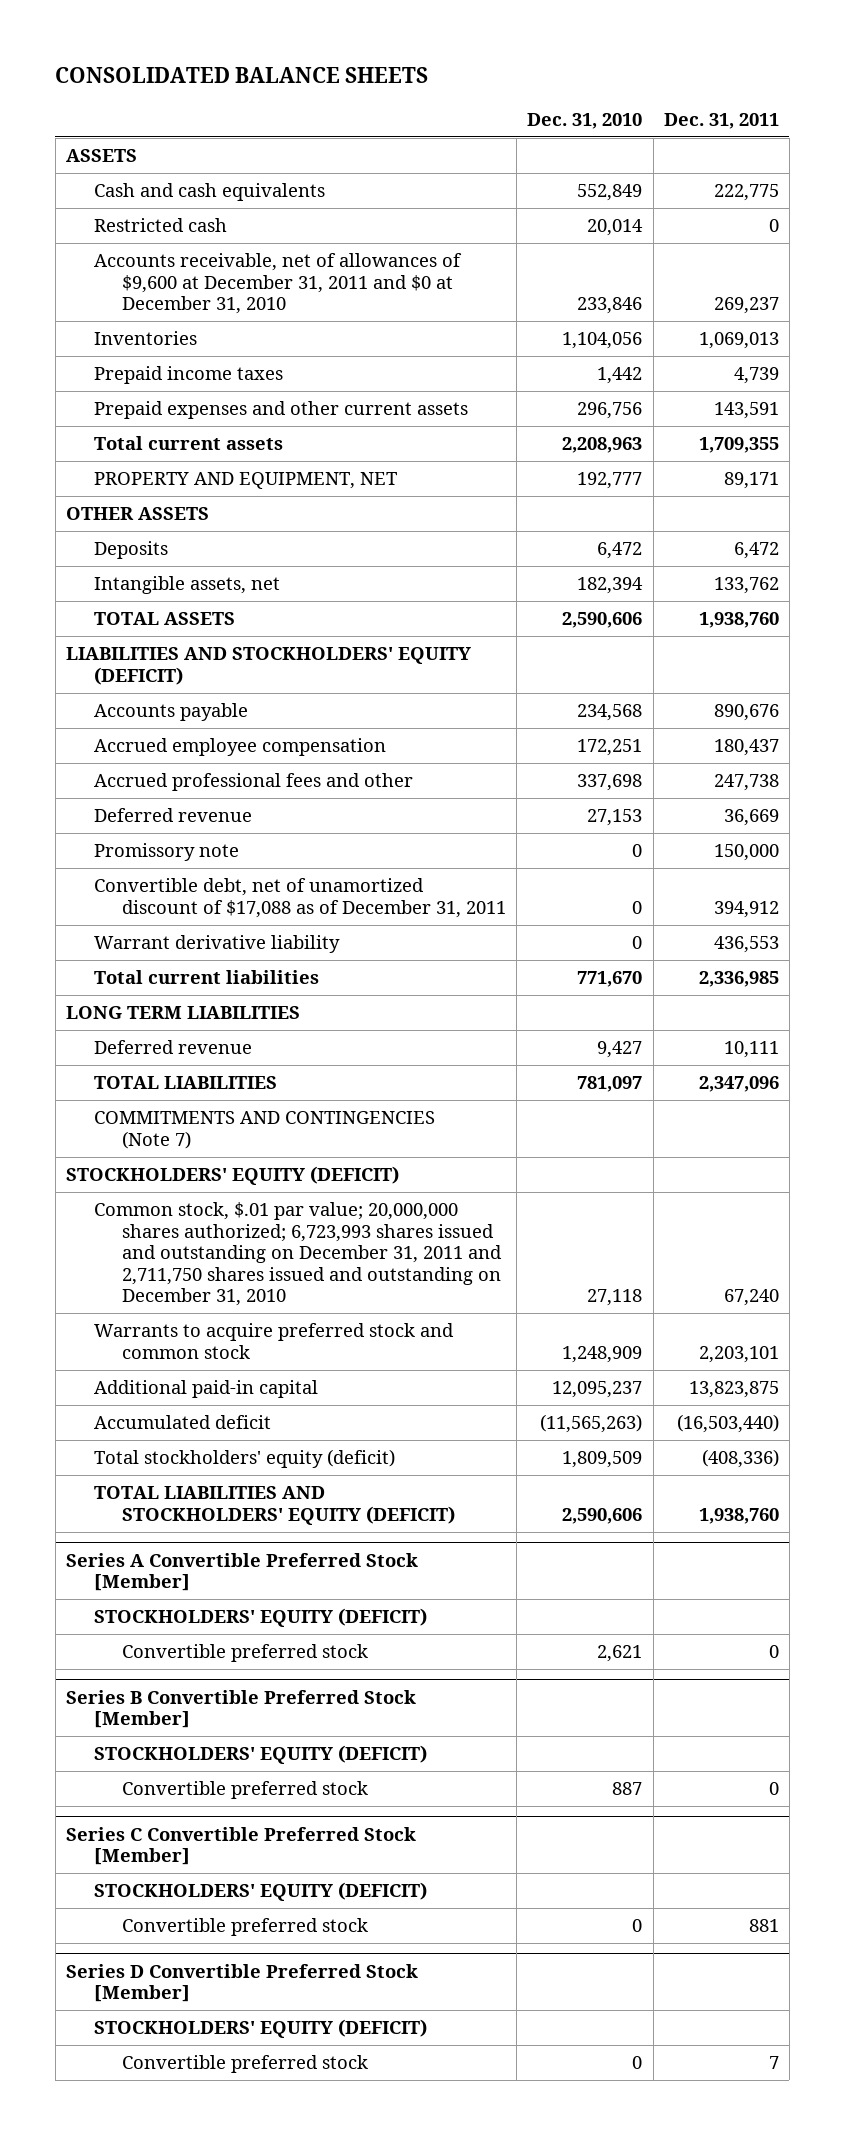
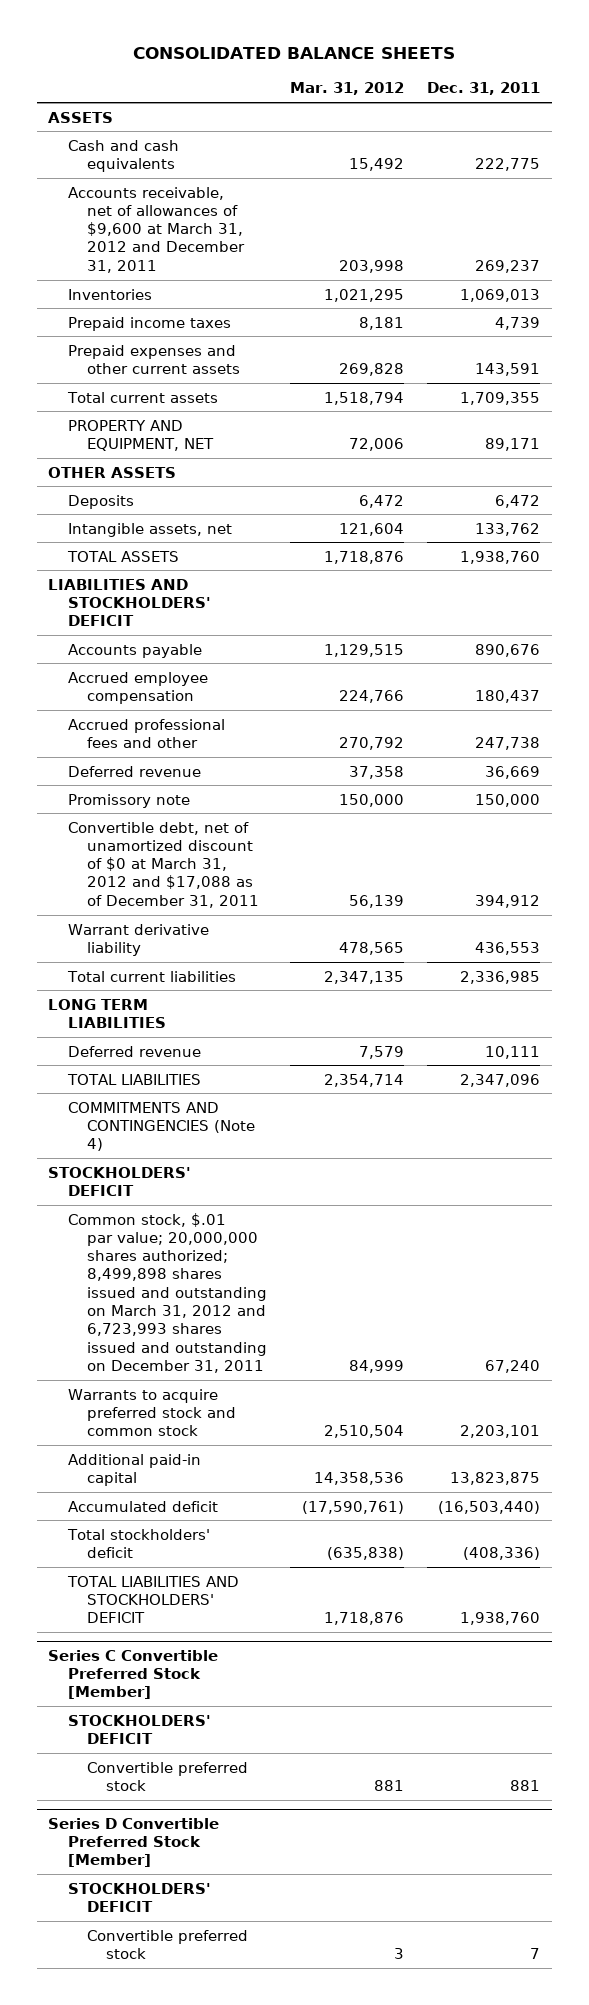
[527,112,643,129] Dec. 31, 2010 -> none
none -> [290,82,405,96] Mar. 31, 2012
[93,218,227,233] Restricted cash -> none
[93,253,462,315] Accounts receivable, net of allowances of $9,600 at December 31, 2011 and $0 at December 31, 2010 -> [67,186,245,273] Accounts receivable, net of allowances of $9,600 at March 31, 2012 and December 31, 2011
[65,647,471,685] LIABILITIES AND STOCKHOLDERS' EQUITY (DEFICIT) -> [48,578,211,627] LIABILITIES AND STOCKHOLDERS' DEFICIT
[93,878,507,918] Convertible debt, net of unamortized discount of $17,088 as of December 31, 2011 -> [67,821,259,908] Convertible debt, net of unamortized discount of $0 at March 31, 2012 and $17,088 as of December 31, 2011
[93,1111,435,1149] COMMITMENTS AND CONTINGENCIES (Note 7) -> [67,1101,255,1152] COMMITMENTS AND CONTINGENCIES (Note 4)
[65,1166,399,1186] STOCKHOLDERS' EQUITY (DEFICIT) -> [48,1166,192,1196] STOCKHOLDERS' DEFICIT
[93,1202,503,1307] Common stock, $.01 par value; 20,000,000 shares authorized; 6,723,993 shares issued and outstanding on December 31, 2011 and 2,711,750 shares issued and outstanding on December 31, 2010 -> [67,1212,267,1373] Common stock, $.01 par value; 20,000,000 shares authorized; 8,499,898 shares issued and outstanding on March 31, 2012 and 6,723,993 shares issued and outstanding on December 31, 2011
[65,1552,418,1592] Series A Convertible Preferred Stock [Member] -> none
[93,1608,427,1628] STOCKHOLDERS' EQUITY (DEFICIT) -> none
[122,1644,369,1663] Convertible preferred stock -> none
[65,1689,416,1729] Series B Convertible Preferred Stock [Member] -> none
[93,1745,427,1765] STOCKHOLDERS' EQUITY (DEFICIT) -> none
[122,1781,369,1800] Convertible preferred stock -> none
[93,1449,395,1469] Total stockholders' equity (deficit) -> [66,1528,210,1558] Total stockholders' deficit
[93,1486,456,1525] TOTAL LIABILITIES AND STOCKHOLDERS' EQUITY (DEFICIT) -> [66,1575,239,1624] TOTAL LIABILITIES AND STOCKHOLDERS' DEFICIT
[93,1882,427,1902] STOCKHOLDERS' EQUITY (DEFICIT) -> [67,1714,211,1744] STOCKHOLDERS' DEFICIT
[93,2019,427,2039] STOCKHOLDERS' EQUITY (DEFICIT) -> [67,1882,211,1912] STOCKHOLDERS' DEFICIT

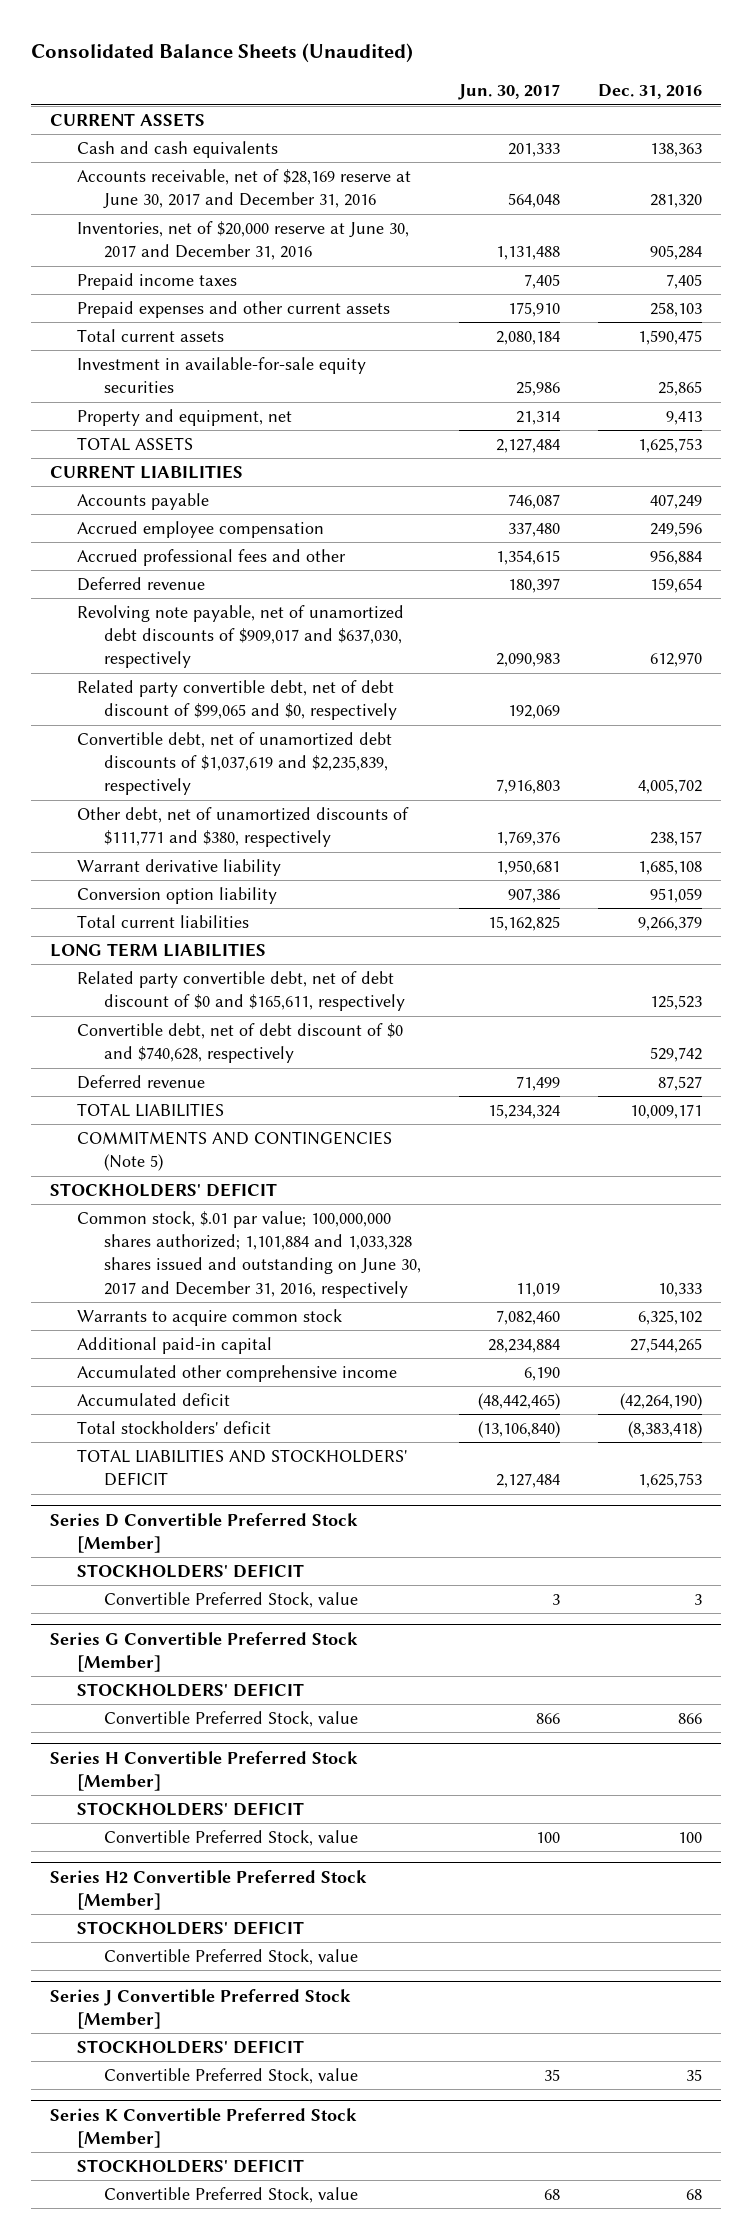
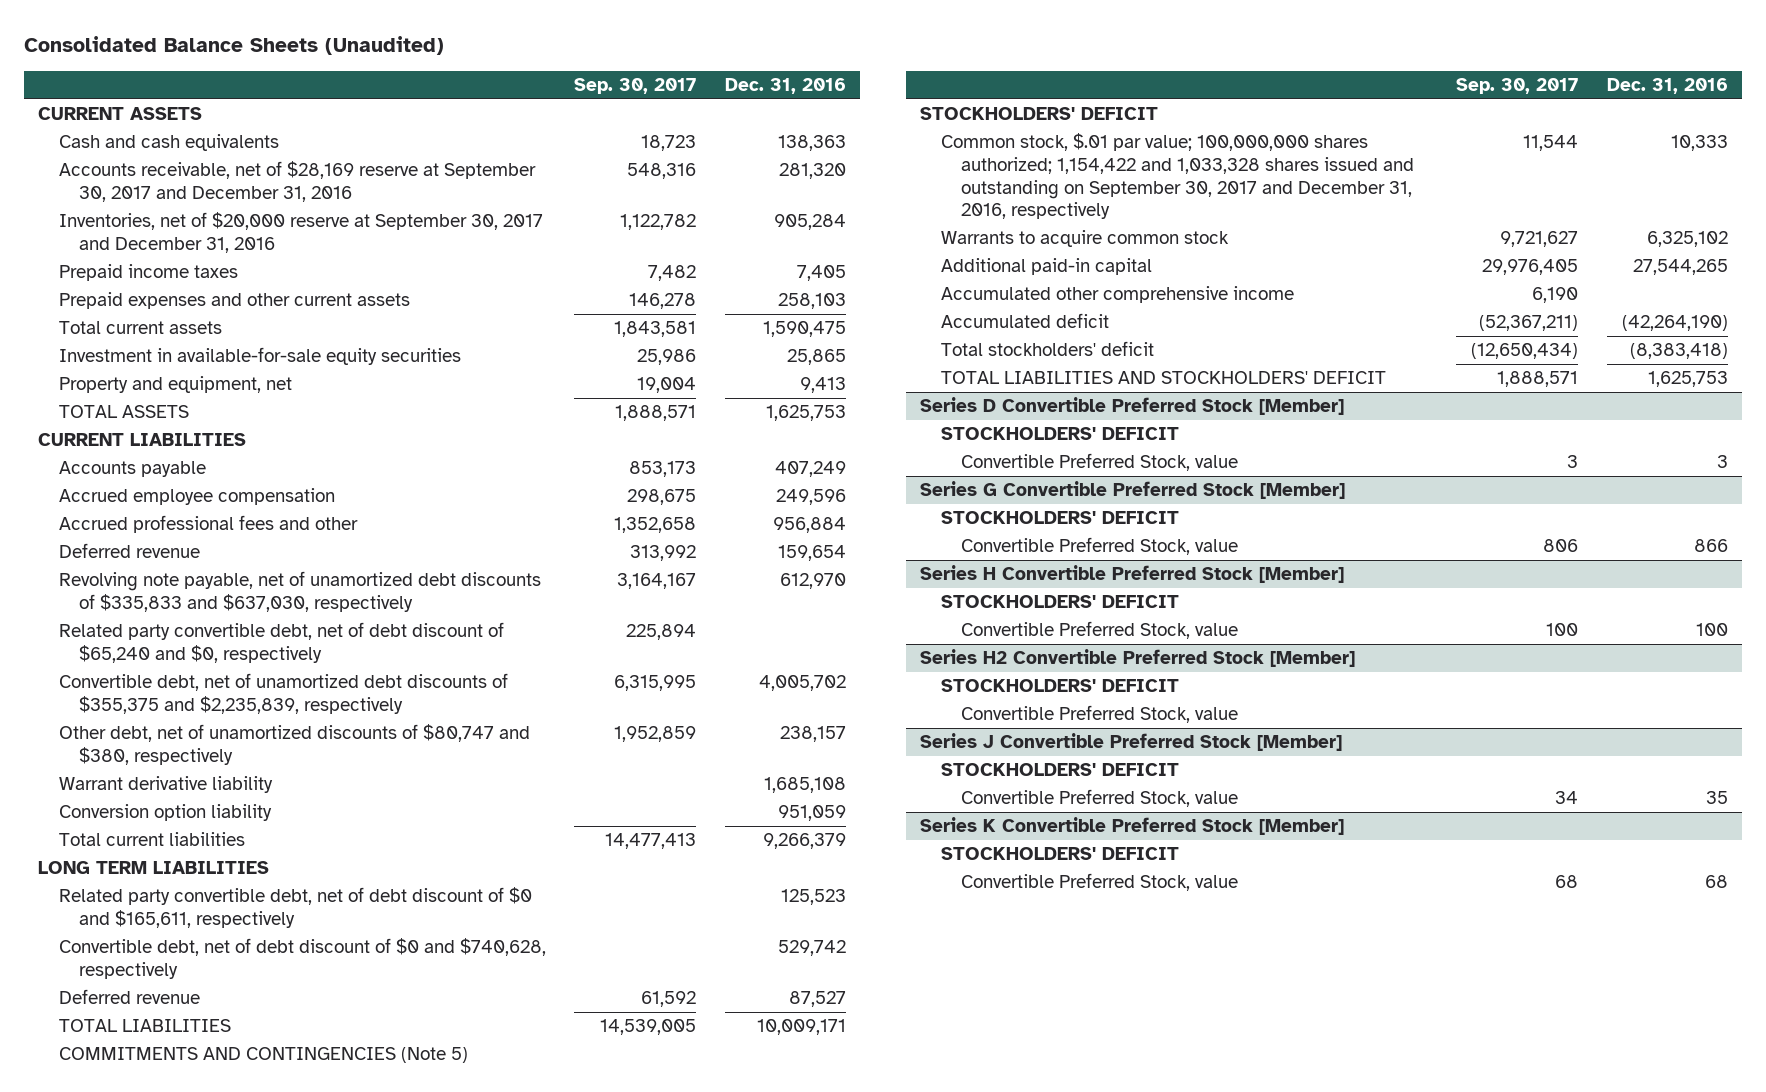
[457,84,560,101] Jun. 30, 2017 -> none
none -> [574,78,697,95] Sep. 30, 2017
[76,168,411,210] Accounts receivable, net of $28,169 reserve at June 30, 2017 and December 31, 2016 -> [58,161,536,202] Accounts receivable, net of $28,169 reserve at September 30, 2017 and December 31, 2016
[76,220,409,261] Inventories, net of $20,000 reserve at June 30, 2017 and December 31, 2016 -> [58,212,543,253] Inventories, net of $20,000 reserve at September 30, 2017 and December 31, 2016
[76,604,404,669] Revolving note payable, net of unamortized debt discounts of $909,017 and $637,030, respectively -> [58,571,541,612] Revolving note payable, net of unamortized debt discounts of $335,833 and $637,030, respectively
[76,679,397,721] Related party convertible debt, net of debt discount of $99,065 and $0, respectively -> [58,622,504,663] Related party convertible debt, net of debt discount of $65,240 and $0, respectively
[76,731,392,796] Convertible debt, net of unamortized debt discounts of $1,037,619 and $2,235,839, respectively -> [58,673,508,714] Convertible debt, net of unamortized debt discounts of $355,375 and $2,235,839, respectively
[76,806,409,848] Other debt, net of unamortized discounts of $111,771 and $380, respectively -> [58,724,530,765] Other debt, net of unamortized discounts of $80,747 and $380, respectively
[76,1210,421,1298] Common stock, $.01 par value; 100,000,000 shares authorized; 1,101,884 and 1,033,328 shares issued and outstanding on June 30, 2017 and December 31, 2016, respectively -> [940,133,1415,220] Common stock, $.01 par value; 100,000,000 shares authorized; 1,154,422 and 1,033,328 shares issued and outstanding on September 30, 2017 and December 31, 2016, respectively

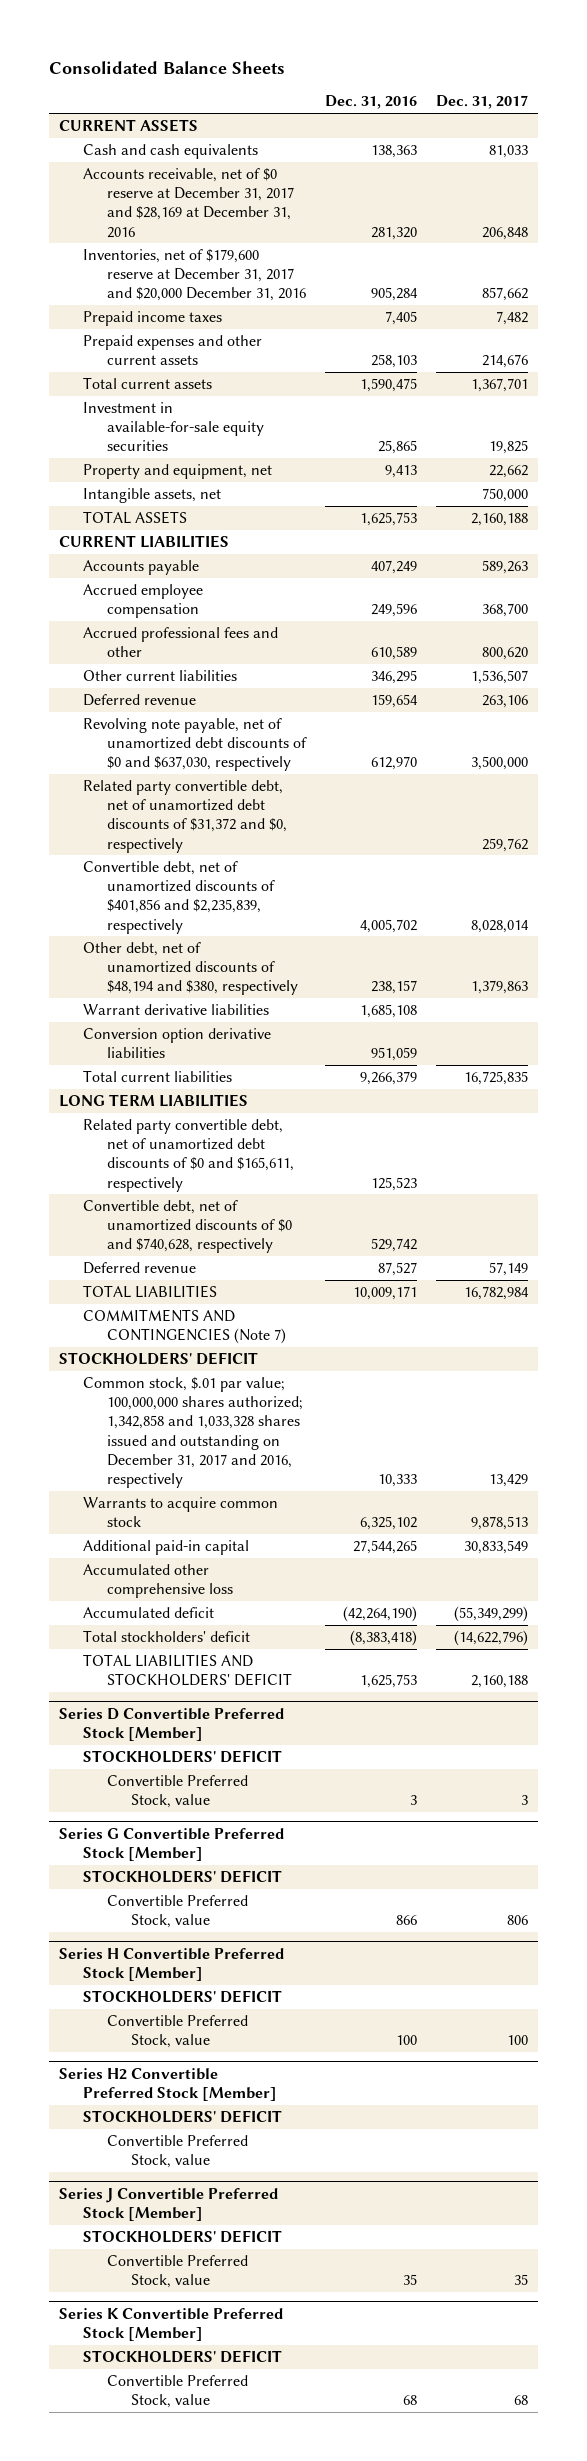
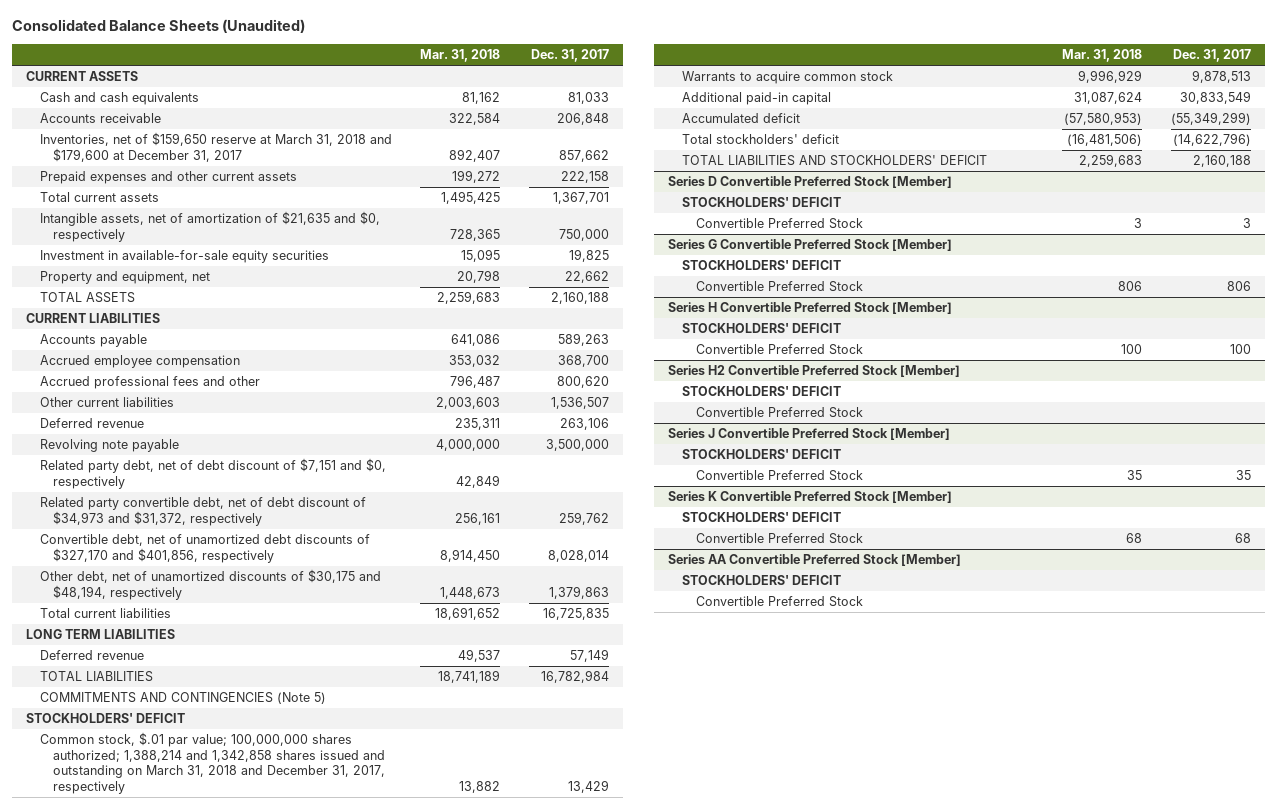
[49,60,286,74] Consolidated Balance Sheets -> [11,19,305,34] Consolidated Balance Sheets (Unaudited)
[324,95,417,110] Dec. 31, 2016 -> none
none -> [420,49,501,63] Mar. 31, 2018
[82,311,222,327] Prepaid income taxes -> none
[82,168,294,238] Accounts receivable, net of $0 reserve at December 31, 2017 and $28,169 at December 31, 2016 -> [39,113,161,124] Accounts receivable
[82,249,306,302] Inventories, net of $179,600 reserve at December 31, 2017 and $20,000 December 31, 2016 -> [39,132,392,162] Inventories, net of $159,650 reserve at March 31, 2018 and $179,600 at December 31, 2017
[481,354,528,369] 214,676 -> [560,171,609,184] 222,158
none -> [39,211,380,242] Intangible assets, net of amortization of $21,635 and $0, respectively
[82,488,221,504] Intangible assets, net -> none
[82,1004,269,1016] Warrant derivative liabilities -> none
[82,1028,271,1059] Conversion option derivative liabilities -> none
[82,718,307,772] Revolving note payable, net of unamortized debt discounts of $0 and $637,030, respectively -> [39,439,179,453] Revolving note payable
none -> [39,458,386,489] Related party debt, net of debt discount of $7,151 and $0, respectively
[82,780,287,853] Related party convertible debt, net of unamortized debt discounts of $31,372 and $0, respectively -> [39,497,366,526] Related party convertible debt, net of debt discount of $34,973 and $31,372, respectively
[82,861,275,934] Convertible debt, net of unamortized discounts of $401,856 and $2,235,839, respectively -> [39,534,370,563] Convertible debt, net of unamortized debt discounts of $327,170 and $401,856, respectively
[82,942,298,996] Other debt, net of unamortized discounts of $48,194 and $380, respectively -> [39,569,381,600] Other debt, net of unamortized discounts of $30,175 and $48,194, respectively
[82,1119,294,1192] Related party convertible debt, net of unamortized debt discounts of $0 and $165,611, respectively -> none
[82,1200,292,1254] Convertible debt, net of unamortized discounts of $0 and $740,628, respectively -> none
[82,1309,286,1345] COMMITMENTS AND CONTINGENCIES (Note 7) -> [39,692,326,705] COMMITMENTS AND CONTINGENCIES (Note 5)
[82,1377,303,1489] Common stock, $.01 par value; 100,000,000 shares authorized; 1,342,858 and 1,033,328 shares issued and outstanding on December 31, 2017 and 2016, respectively -> [39,732,386,795] Common stock, $.01 par value; 100,000,000 shares authorized; 1,388,214 and 1,342,858 shares issued and outstanding on March 31, 2018 and December 31, 2017, respectively
[82,1564,233,1599] Accumulated other comprehensive loss -> none
[106,1775,248,1809] Convertible Preferred Stock, value -> [695,218,863,230] Convertible Preferred Stock
[106,1895,248,1929] Convertible Preferred Stock, value -> [695,281,863,293] Convertible Preferred Stock
[106,2015,248,2049] Convertible Preferred Stock, value -> [695,344,863,356] Convertible Preferred Stock
[106,2135,248,2169] Convertible Preferred Stock, value -> [695,407,863,419] Convertible Preferred Stock
[106,2255,248,2289] Convertible Preferred Stock, value -> [695,470,863,482] Convertible Preferred Stock
[106,2375,248,2409] Convertible Preferred Stock, value -> [695,533,863,545] Convertible Preferred Stock
none -> [668,554,962,567] Series AA Convertible Preferred Stock [Member]
none -> [682,575,842,586] STOCKHOLDERS' DEFICIT
none -> [695,596,863,608] Convertible Preferred Stock

